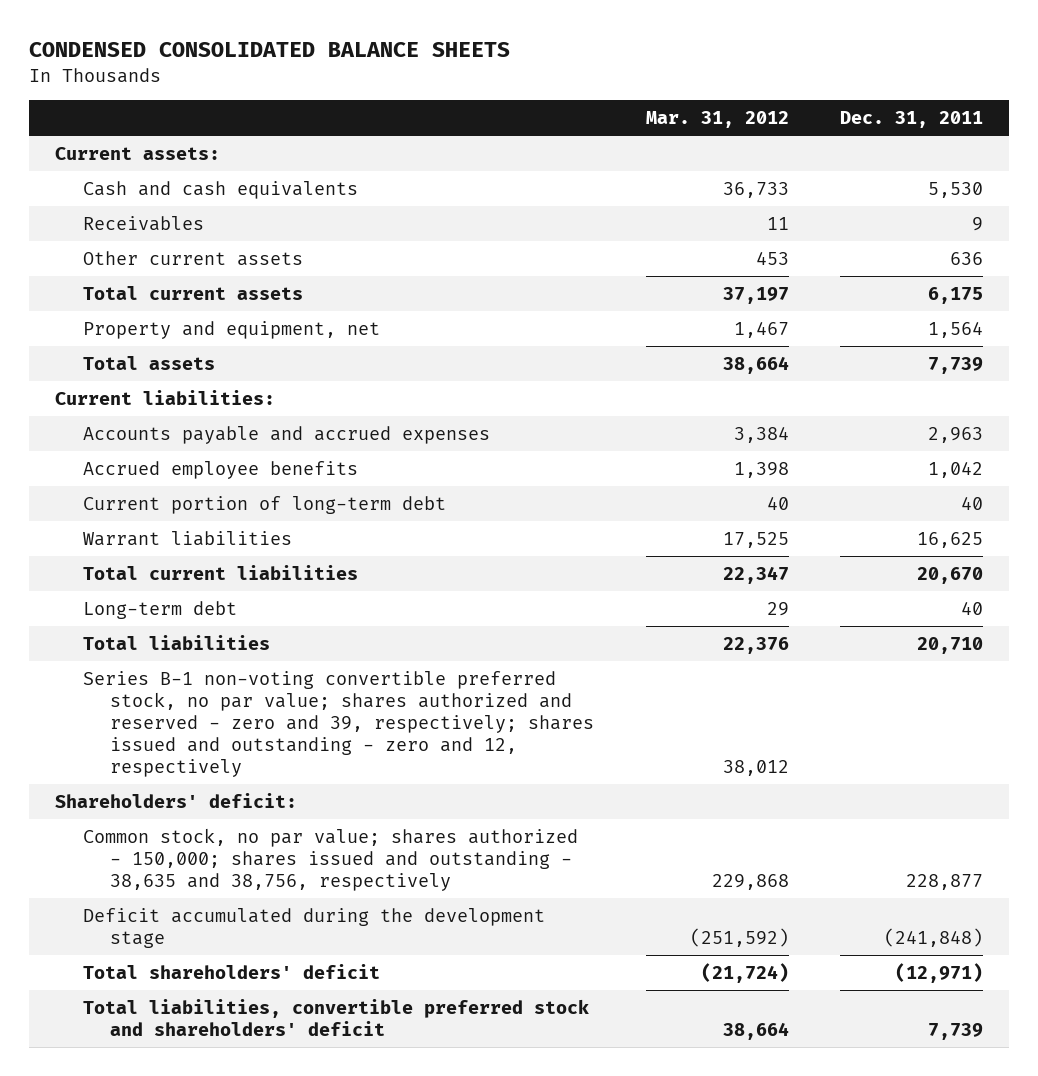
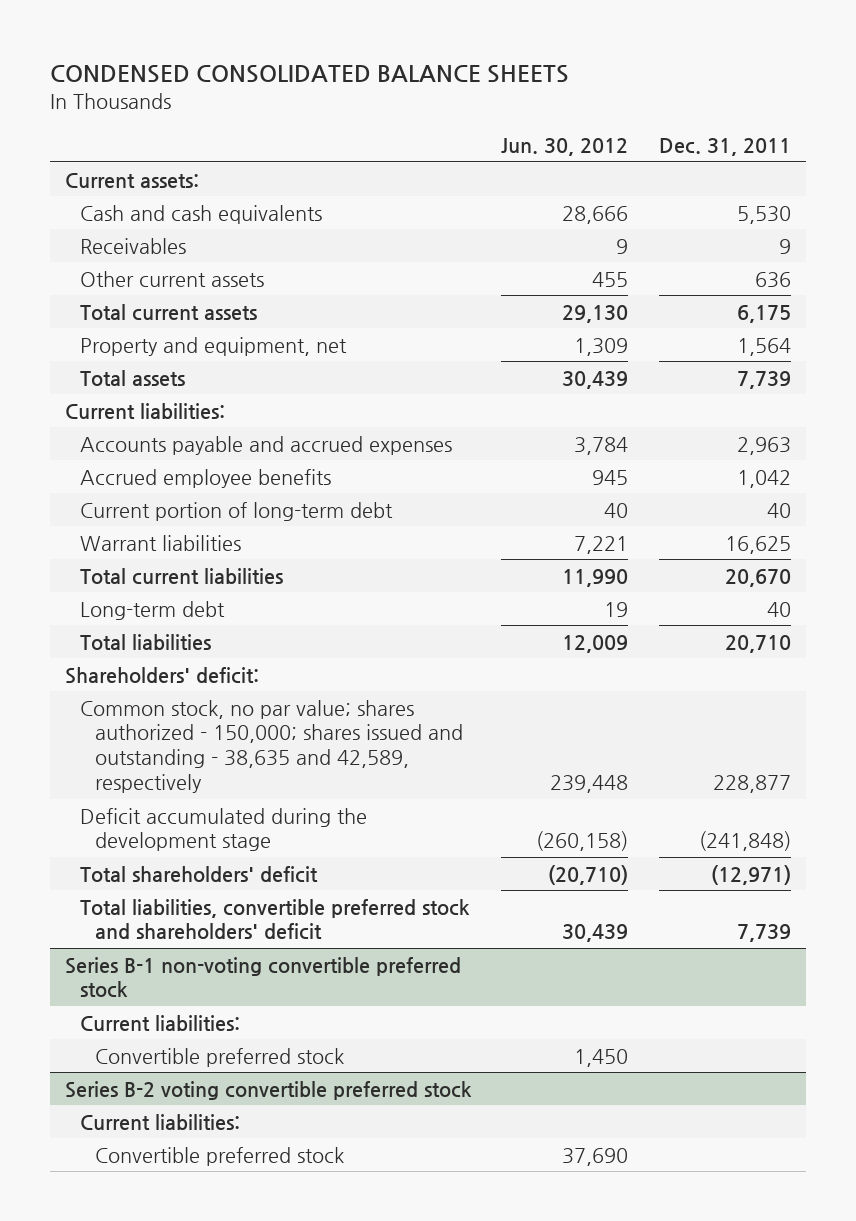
[645,110,789,128] Mar. 31, 2012 -> none
none -> [501,138,629,157] Jun. 30, 2012
[82,670,595,778] Series B-1 non-voting convertible preferred stock, no par value; shares authorized and reserved - zero and 39, respectively; shares issued and outstanding - zero and 12, respectively -> none
[82,827,578,892] Common stock, no par value; shares authorized - 150,000; shares issued and outstanding - 38,635 and 38,756, respectively -> [79,699,463,794] Common stock, no par value; shares authorized - 150,000; shares issued and outstanding - 38,635 and 42,589, respectively
none -> [65,956,462,999] Series B-1 non-voting convertible preferred stock
none -> [79,1014,240,1031] Current liabilities:
none -> [94,1047,344,1067] Convertible preferred stock
none -> [65,1080,473,1100] Series B-2 voting convertible preferred stock
none -> [79,1113,240,1130] Current liabilities:
none -> [94,1146,344,1166] Convertible preferred stock

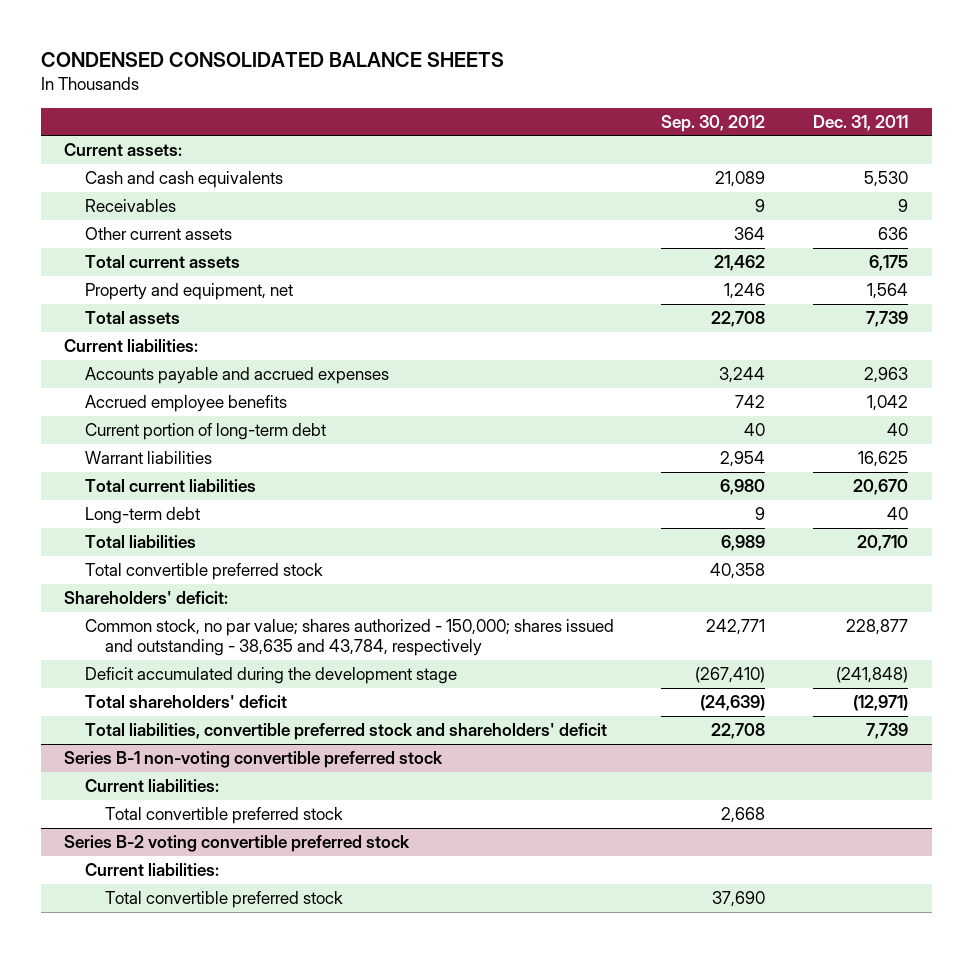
[501,138,629,157] Jun. 30, 2012 -> none
none -> [661,114,766,132] Sep. 30, 2012
none -> [84,563,323,581] Total convertible preferred stock
[79,699,463,794] Common stock, no par value; shares authorized - 150,000; shares issued and outstanding - 38,635 and 42,589, respectively -> [84,619,614,657] Common stock, no par value; shares authorized - 150,000; shares issued and outstanding - 38,635 and 43,784, respectively
[94,1047,344,1067] Convertible preferred stock -> [104,807,343,825] Total convertible preferred stock
[94,1146,344,1166] Convertible preferred stock -> [104,891,343,909] Total convertible preferred stock

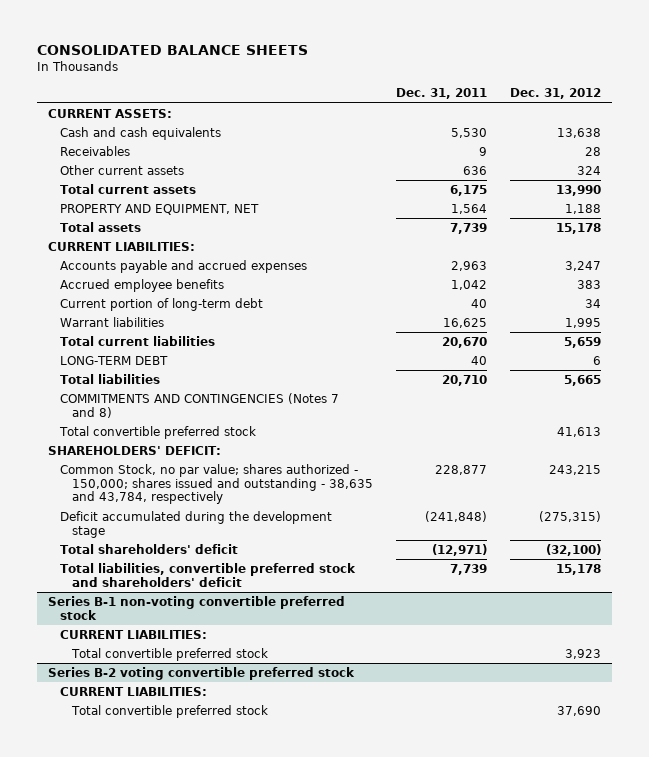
[40,52,504,68] CONDENSED CONSOLIDATED BALANCE SHEETS -> [36,45,308,56] CONSOLIDATED BALANCE SHEETS
[661,114,766,132] Sep. 30, 2012 -> none
none -> [509,88,601,100] Dec. 31, 2012
[64,143,183,157] Current assets: -> [48,108,173,118] CURRENT ASSETS:
[84,283,293,301] Property and equipment, net -> [60,203,260,215] PROPERTY AND EQUIPMENT, NET
[64,339,199,353] Current liabilities: -> [48,241,196,251] CURRENT LIABILITIES:
[84,507,200,525] Long-term debt -> [60,355,169,365] LONG-TERM DEBT
none -> [60,392,340,418] COMMITMENTS AND CONTINGENCIES (Notes 7 and 8)
[64,591,229,605] Shareholders' deficit: -> [48,445,222,455] SHAREHOLDERS' DEFICIT:
[84,619,614,657] Common stock, no par value; shares authorized - 150,000; shares issued and outstanding - 38,635 and 43,784, respectively -> [60,463,373,505] Common Stock, no par value; shares authorized - 150,000; shares issued and outstanding - 38,635 and 43,784, respectively
[84,779,219,793] Current liabilities: -> [60,629,208,639] CURRENT LIABILITIES:
[84,863,219,877] Current liabilities: -> [60,686,208,696] CURRENT LIABILITIES:

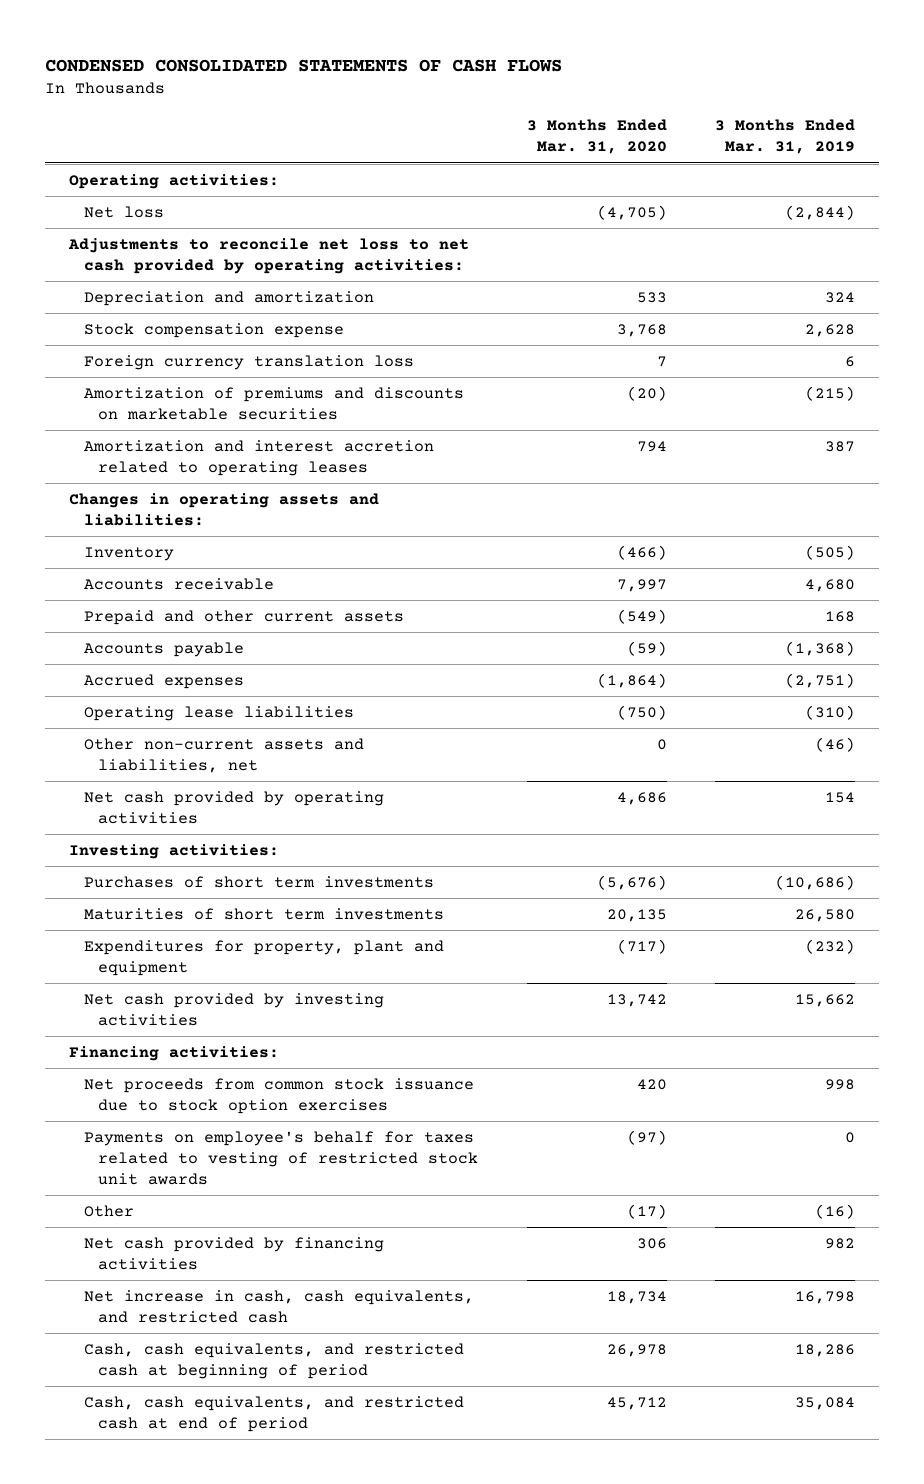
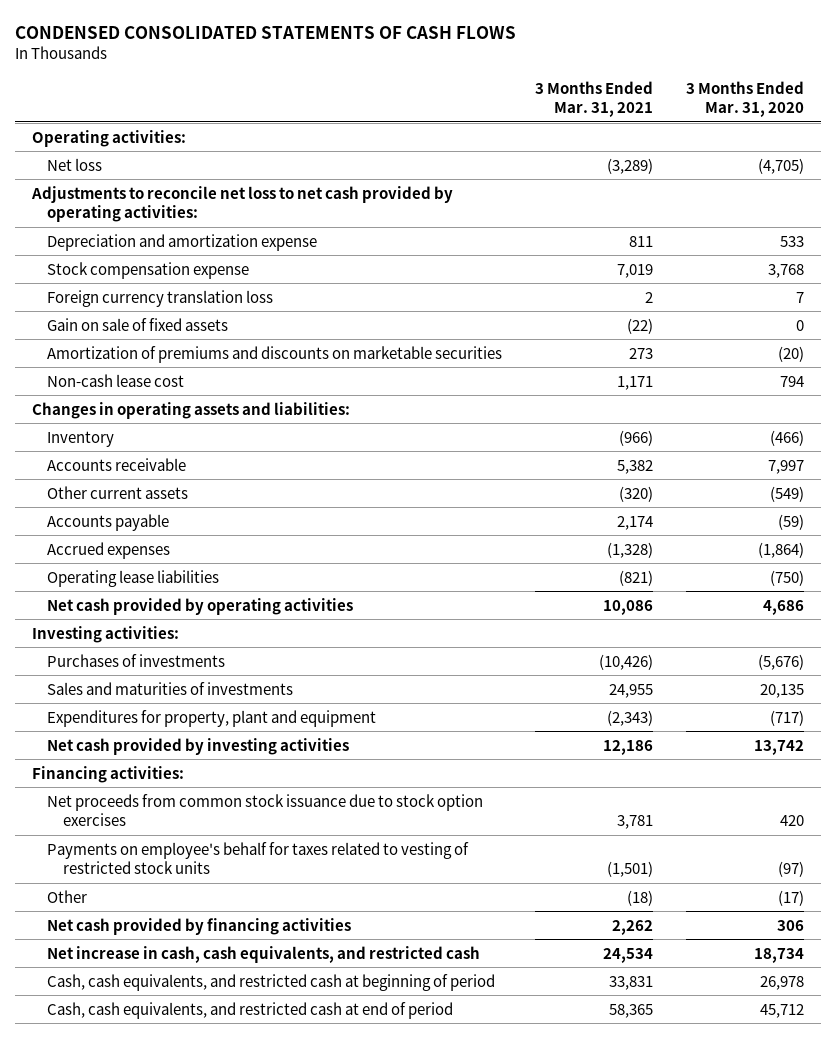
[714,119,855,155] 3 Months Ended Mar. 31, 2019 -> none
none -> [535,80,654,117] 3 Months Ended Mar. 31, 2021
[83,291,374,307] Depreciation and amortization -> [47,233,318,251] Depreciation and amortization expense
none -> [47,317,229,331] Gain on sale of fixed assets
[83,440,434,476] Amortization and interest accretion related to operating leases -> [47,373,185,387] Non-cash lease cost
[83,610,404,626] Prepaid and other current assets -> [47,485,189,499] Other current assets
[83,738,364,773] Other non-current assets and liabilities, net -> none
[83,876,434,889] Purchases of short term investments -> [47,653,226,667] Purchases of investments
[83,908,444,921] Maturities of short term investments -> [47,681,294,695] Sales and maturities of investments
[83,1131,479,1185] Payments on employee's behalf for taxes related to vesting of restricted stock unit awards -> [47,841,470,874] Payments on employee's behalf for taxes related to vesting of restricted stock units

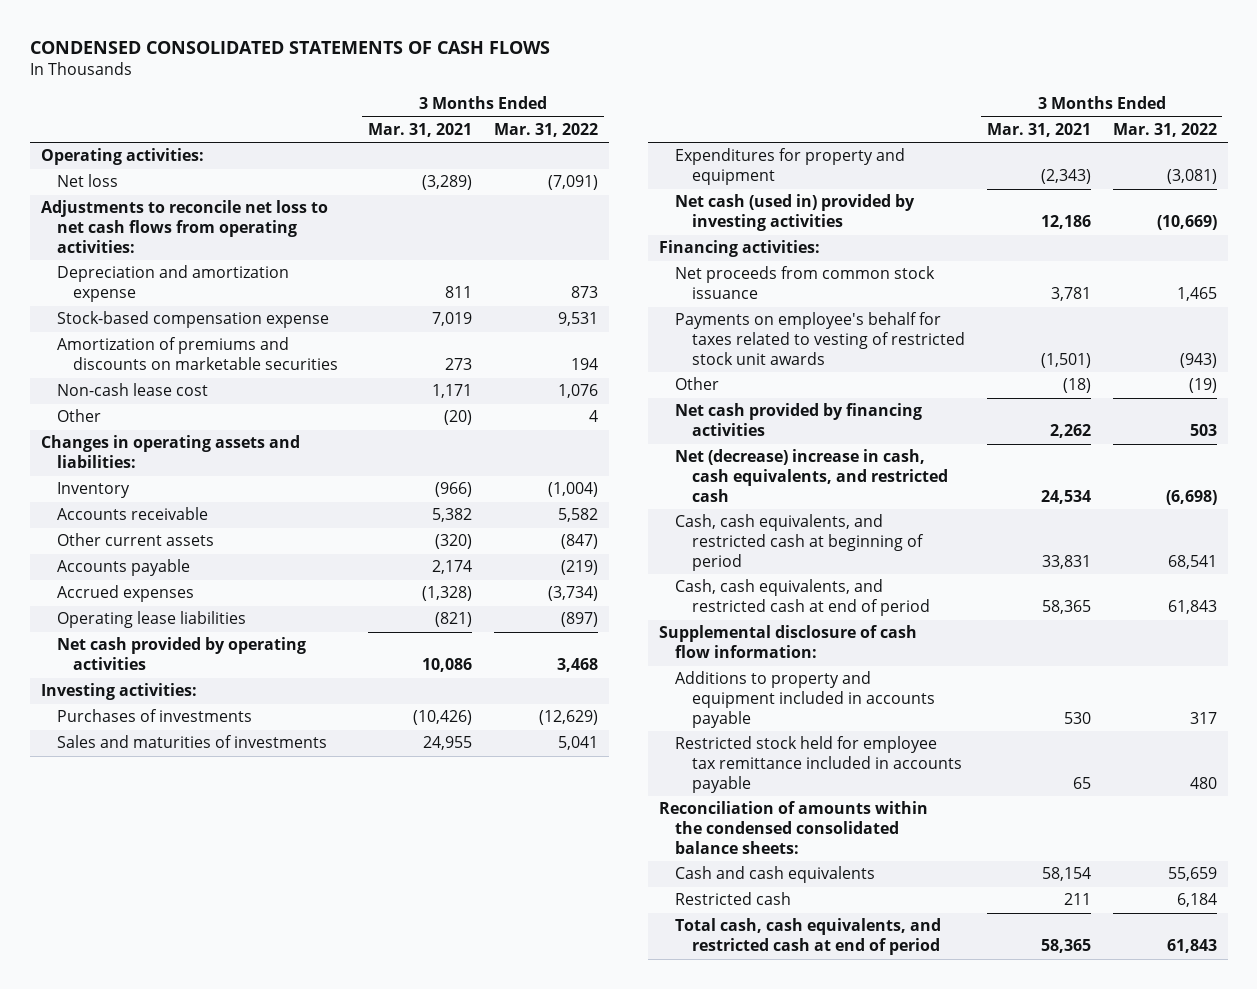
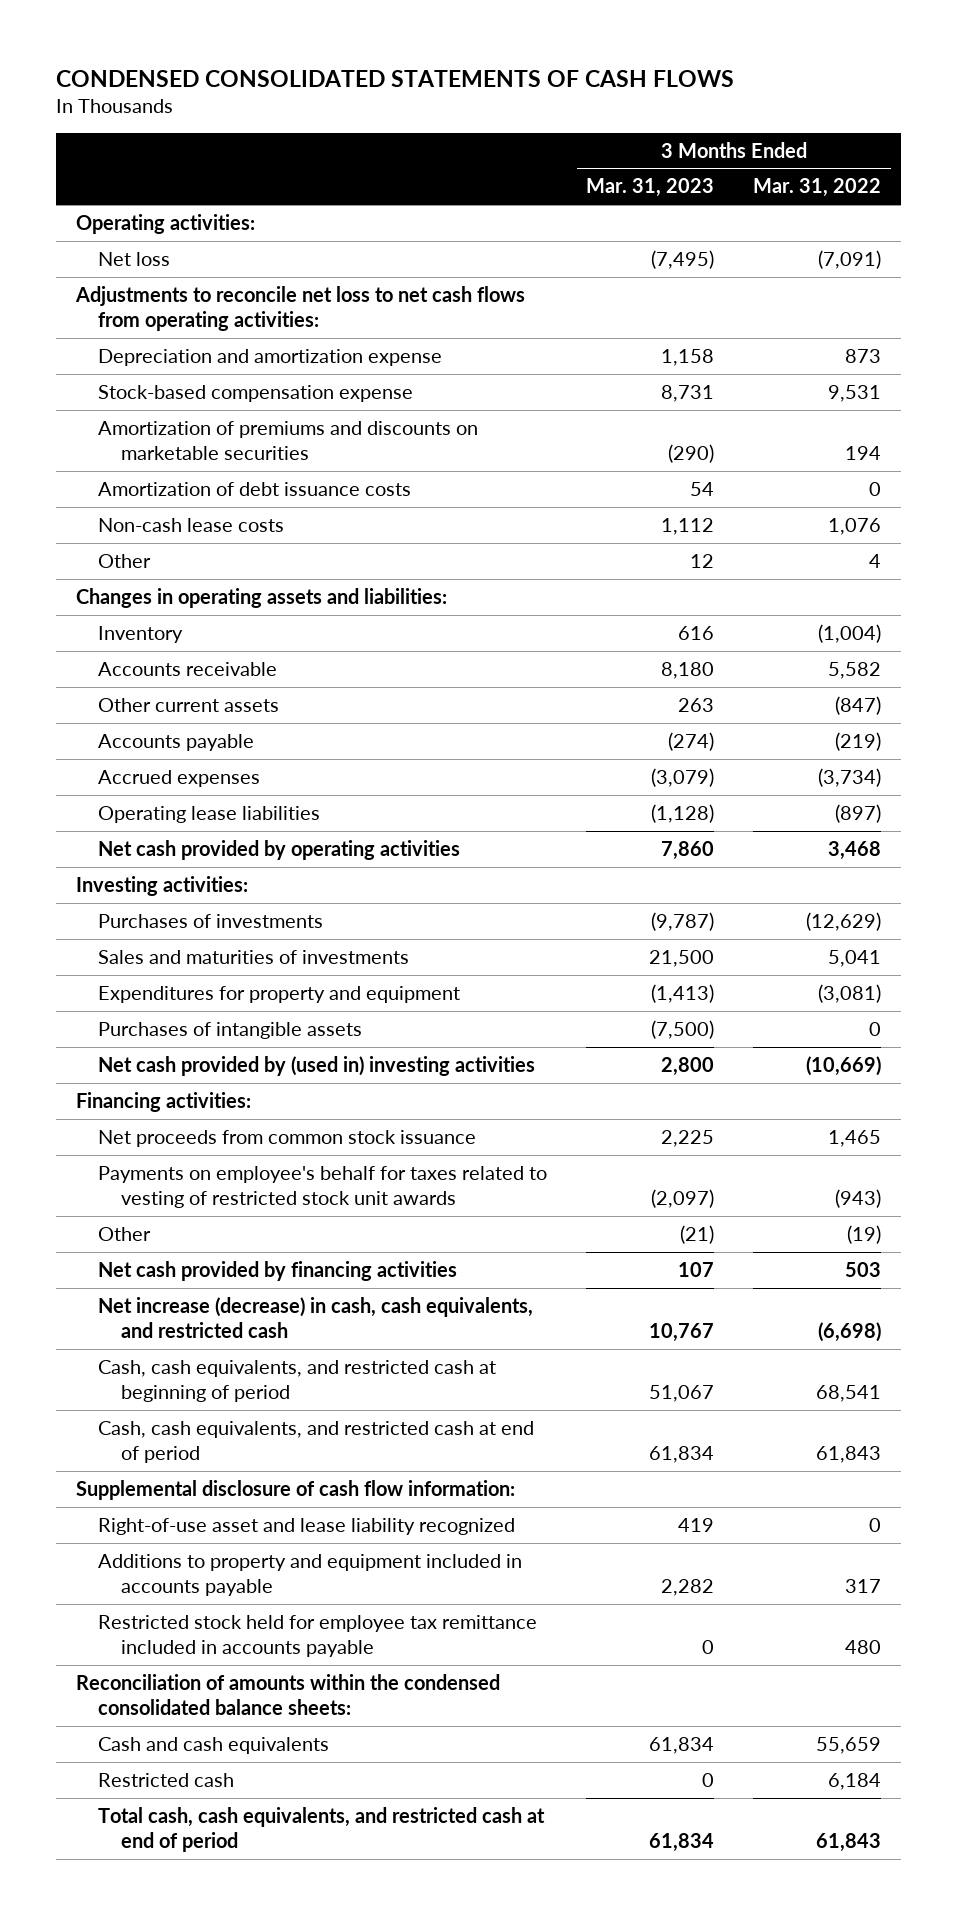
[367,123,472,138] Mar. 31, 2021 -> none
none -> [586,178,715,198] Mar. 31, 2023
none -> [98,481,412,496] Amortization of debt issuance costs
[56,383,208,397] Non-cash lease cost -> [98,517,285,532] Non-cash lease costs
none -> [98,1021,363,1039] Purchases of intangible assets
[675,194,916,232] Net cash (used in) provided by investing activities -> [98,1055,536,1076] Net cash provided by (used in) investing activities
[675,449,948,503] Net (decrease) increase in cash, cash equivalents, and restricted cash -> [98,1296,534,1338] Net increase (decrease) in cash, cash equivalents, and restricted cash
none -> [98,1517,516,1535] Right-of-use asset and lease liability recognized

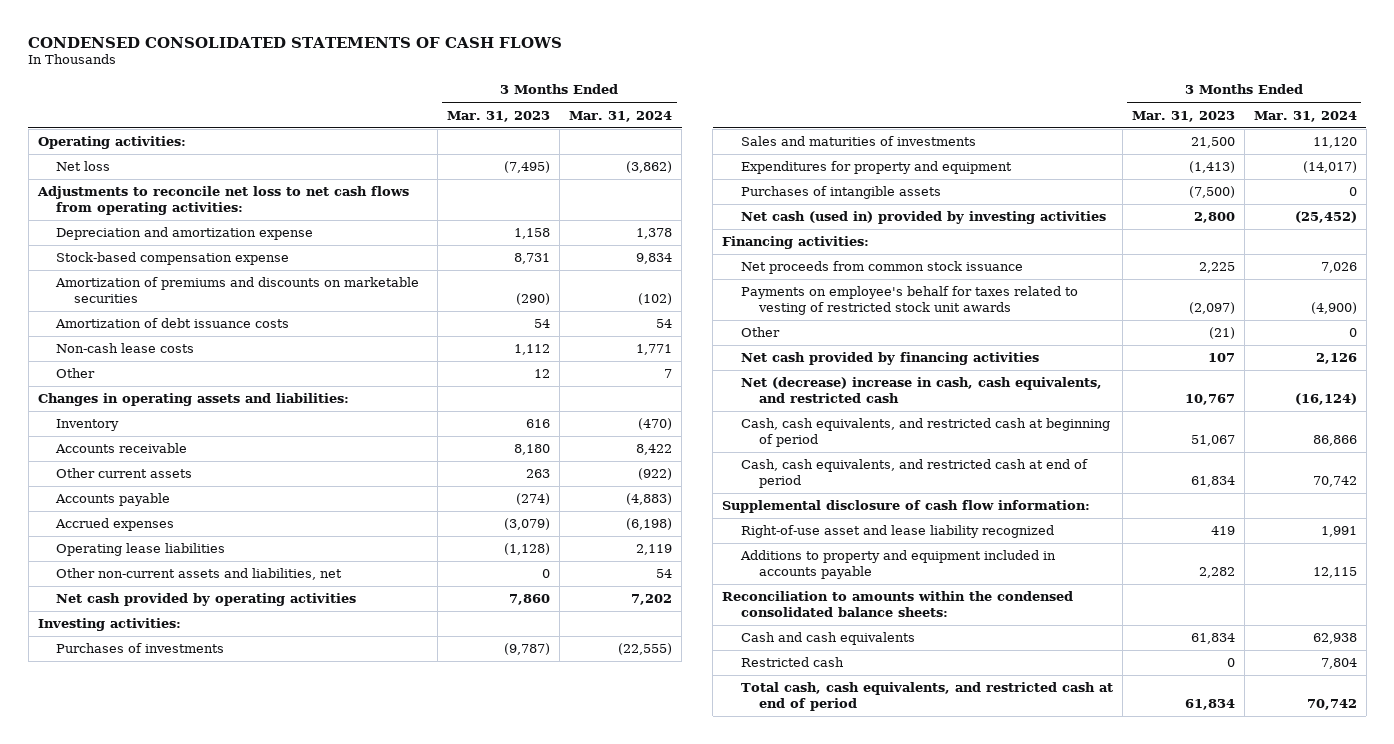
[753,178,882,198] Mar. 31, 2022 -> none
none -> [569,110,673,122] Mar. 31, 2024
none -> [55,568,342,581] Other non-current assets and liabilities, net
[98,1055,536,1076] Net cash provided by (used in) investing activities -> [740,211,1106,225] Net cash (used in) provided by investing activities
[98,1296,534,1338] Net increase (decrease) in cash, cash equivalents, and restricted cash -> [740,377,1102,404] Net (decrease) increase in cash, cash equivalents, and restricted cash
[98,1614,538,1657] Restricted stock held for employee tax remittance included in accounts payable -> none
[75,1673,500,1715] Reconciliation of amounts within the condensed consolidated balance sheets: -> [722,591,1074,618] Reconciliation to amounts within the condensed consolidated balance sheets:

